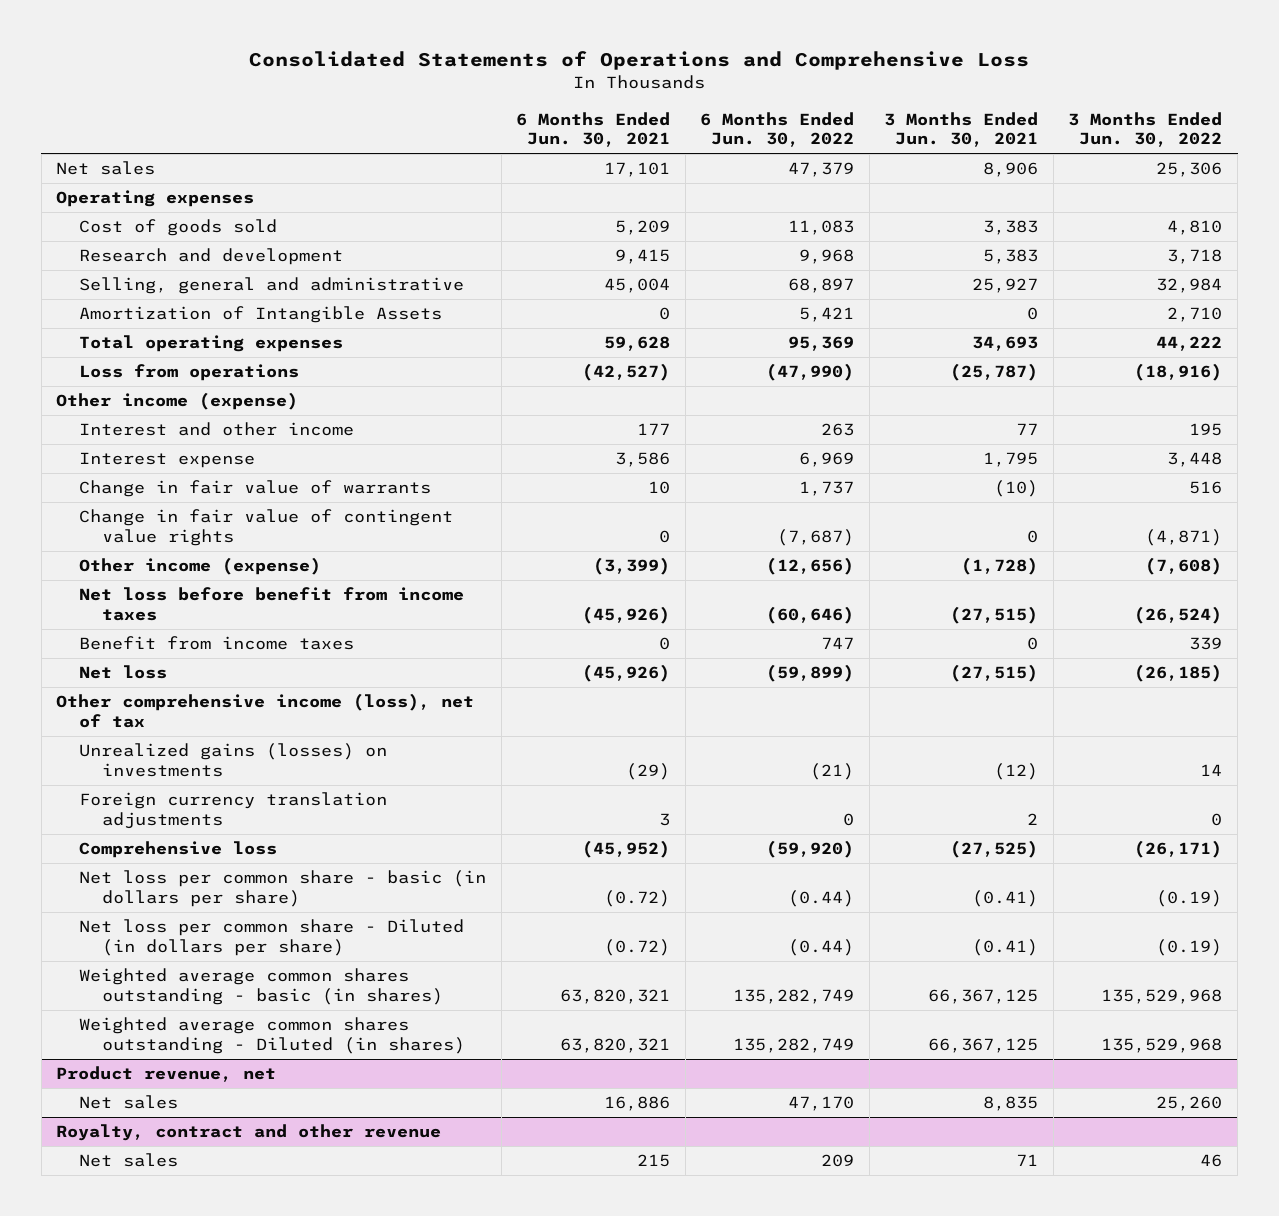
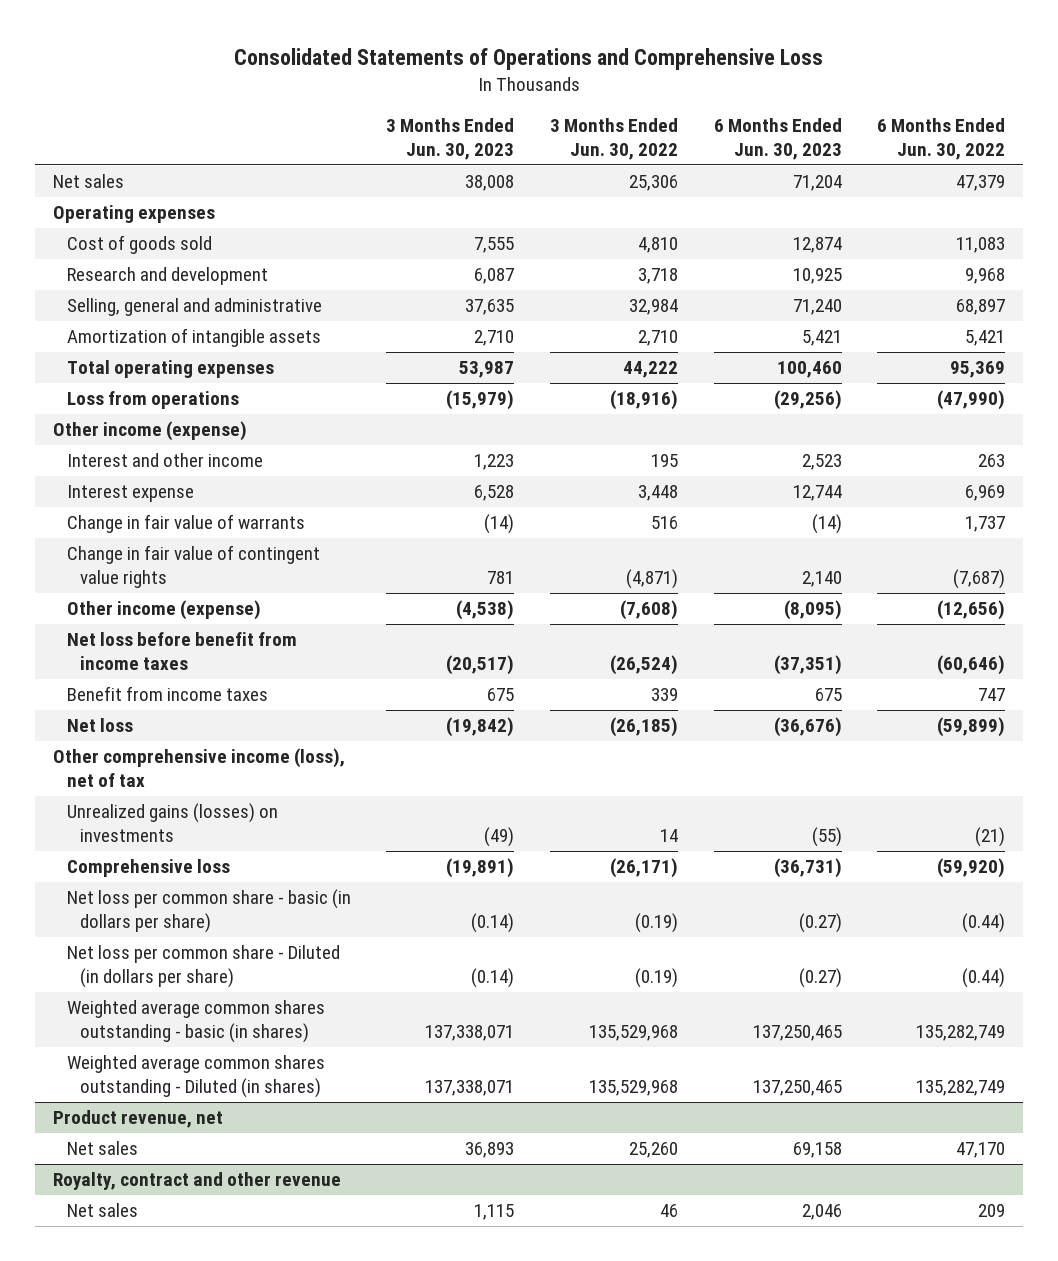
[516,112,671,148] 6 Months Ended Jun. 30, 2021 -> none
[884,112,1039,148] 3 Months Ended Jun. 30, 2021 -> none
none -> [386,117,515,161] 3 Months Ended Jun. 30, 2023
none -> [713,117,842,161] 6 Months Ended Jun. 30, 2023
[78,306,442,324] Amortization of Intangible Assets -> [66,328,321,348] Amortization of intangible assets
[78,792,387,829] Foreign currency translation adjustments -> none

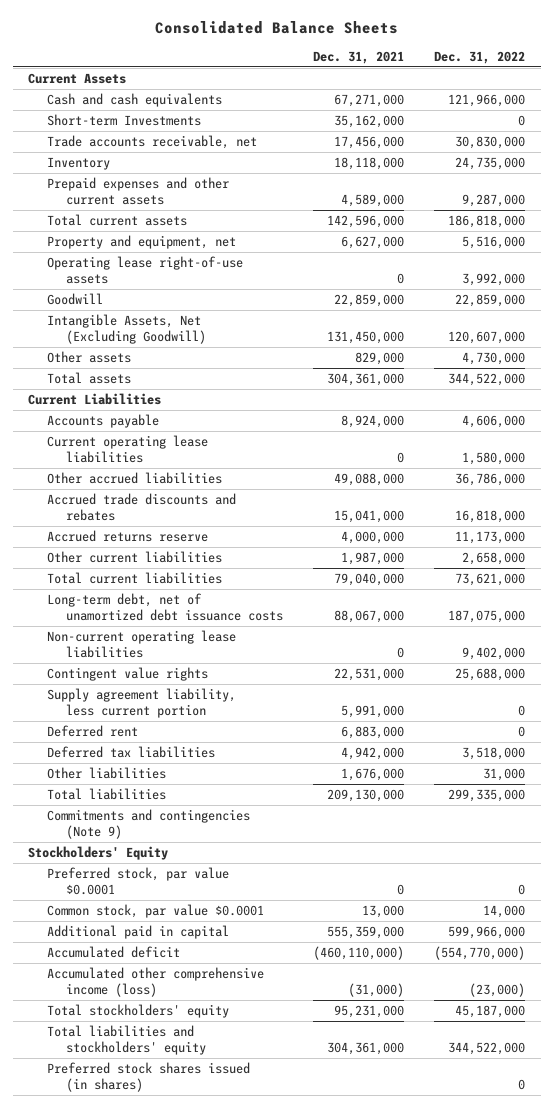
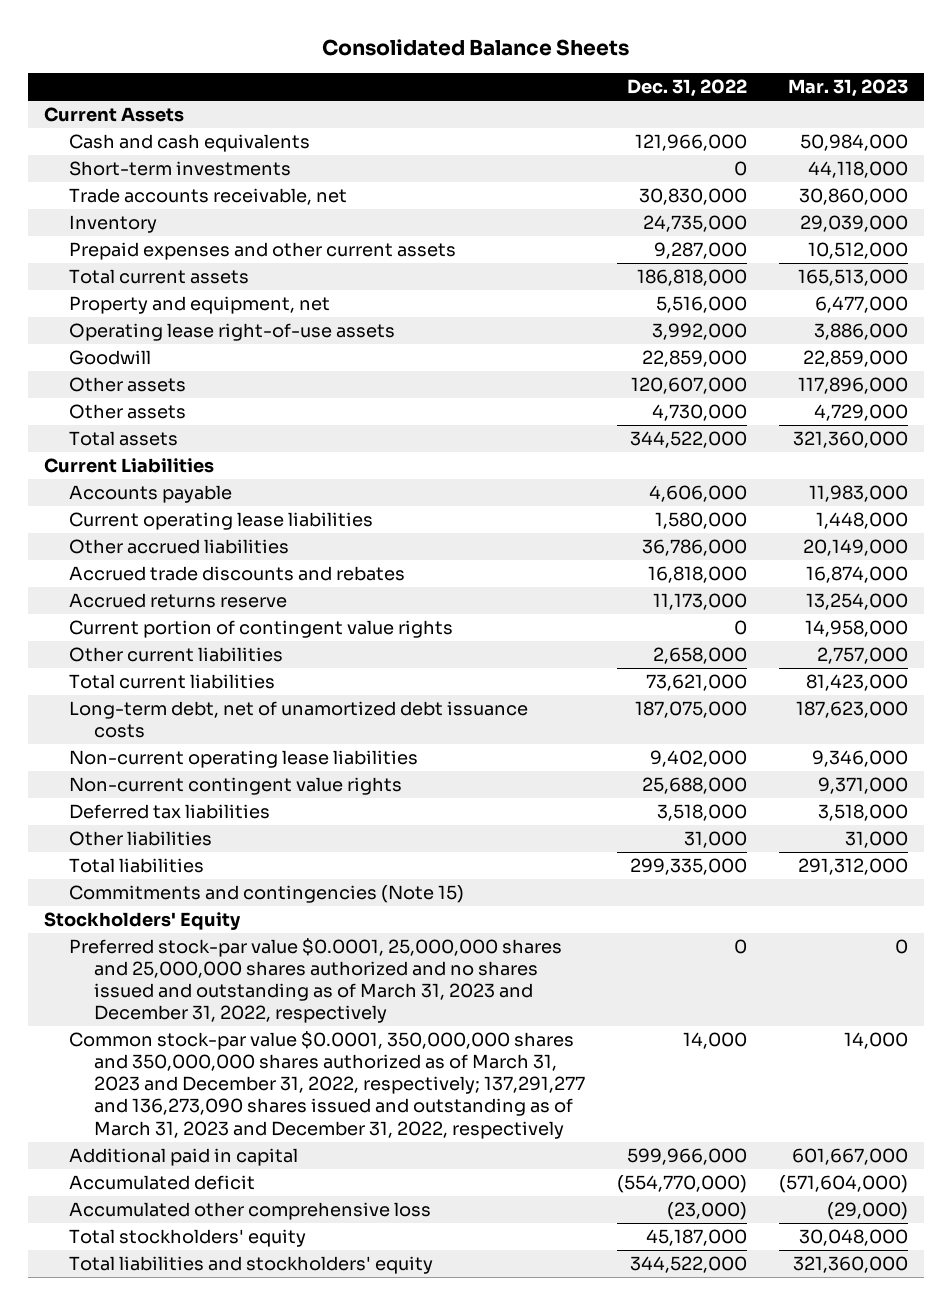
[313,51,405,65] Dec. 31, 2021 -> none
none -> [787,79,908,98] Mar. 31, 2023
[47,113,202,126] Short-term Investments -> [68,160,291,176] Short-term investments
[47,313,207,345] Intangible Assets, Net (Excluding Goodwill) -> [68,376,186,392] Other assets
none -> [68,619,453,638] Current portion of contingent value rights
[47,687,237,719] Supply agreement liability, less current portion -> none
[47,724,139,737] Deferred rent -> none
[47,666,209,681] Contingent value rights -> [68,776,402,795] Non-current contingent value rights
[47,808,251,840] Commitments and contingencies (Note 9) -> [68,884,464,903] Commitments and contingencies (Note 15)
[47,866,230,896] Preferred stock, par value $0.0001 -> [68,937,562,1024] Preferred stock-par value $0.0001, 25,000,000 shares and 25,000,000 shares authorized and no shares issued and outstanding as of March 31, 2023 and December 31, 2022, respectively
[47,903,265,918] Common stock, par value $0.0001 -> [68,1030,585,1139] Common stock-par value $0.0001, 350,000,000 shares and 350,000,000 shares authorized as of March 31, 2023 and December 31, 2022, respectively; 137,291,277 and 136,273,090 shares issued and outstanding as of March 31, 2023 and December 31, 2022, respectively
[47,966,265,998] Accumulated other comprehensive income (loss) -> [68,1201,431,1220] Accumulated other comprehensive loss
[47,1061,251,1093] Preferred stock shares issued (in shares) -> none

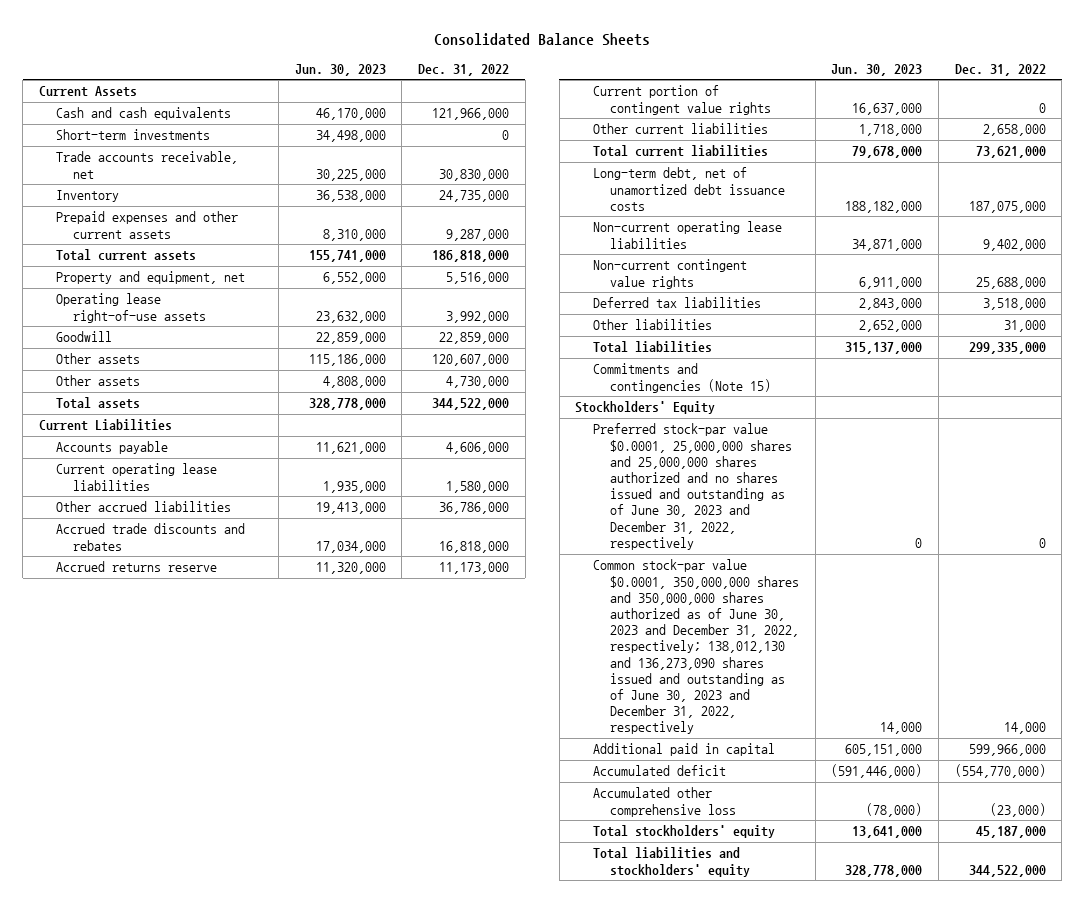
[787,79,908,98] Mar. 31, 2023 -> none
none -> [294,63,386,76] Jun. 30, 2023
[68,937,562,1024] Preferred stock-par value $0.0001, 25,000,000 shares and 25,000,000 shares authorized and no shares issued and outstanding as of March 31, 2023 and December 31, 2022, respectively -> [592,423,792,550] Preferred stock-par value $0.0001, 25,000,000 shares and 25,000,000 shares authorized and no shares issued and outstanding as of June 30, 2023 and December 31, 2022, respectively
[68,1030,585,1139] Common stock-par value $0.0001, 350,000,000 shares and 350,000,000 shares authorized as of March 31, 2023 and December 31, 2022, respectively; 137,291,277 and 136,273,090 shares issued and outstanding as of March 31, 2023 and December 31, 2022, respectively -> [592,559,799,735] Common stock-par value $0.0001, 350,000,000 shares and 350,000,000 shares authorized as of June 30, 2023 and December 31, 2022, respectively; 138,012,130 and 136,273,090 shares issued and outstanding as of June 30, 2023 and December 31, 2022, respectively

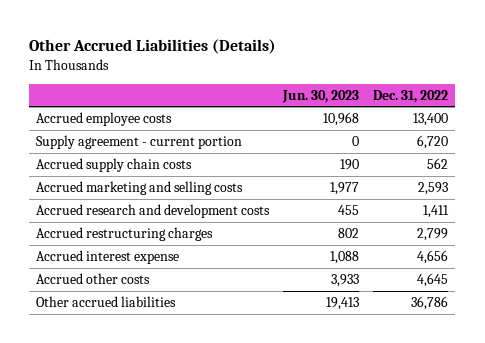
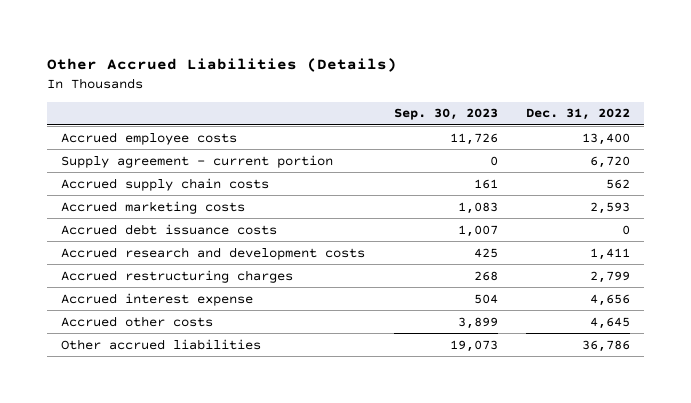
[282,89,360,103] Jun. 30, 2023 -> none
none -> [393,108,498,121] Sep. 30, 2023
[36,181,244,196] Accrued marketing and selling costs -> [61,200,246,214] Accrued marketing costs
none -> [61,223,278,235] Accrued debt issuance costs

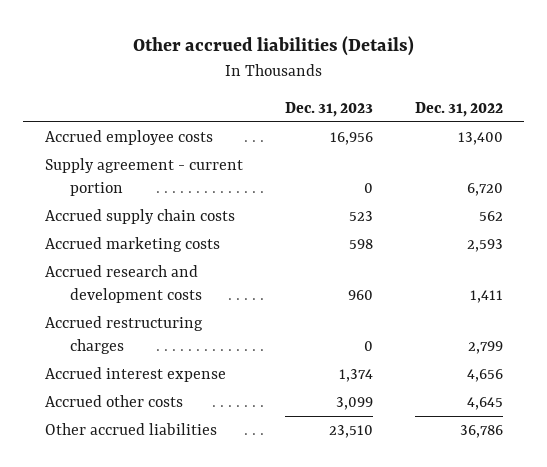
[47,57,398,72] Other Accrued Liabilities (Details) -> [132,36,414,57] Other accrued liabilities (Details)
[393,108,498,121] Sep. 30, 2023 -> none
none -> [284,101,373,117] Dec. 31, 2023
[61,223,278,235] Accrued debt issuance costs -> none

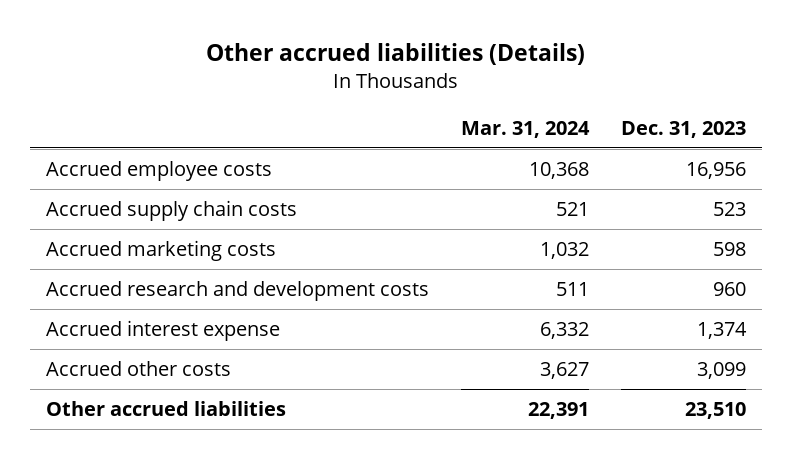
[414,101,503,117] Dec. 31, 2022 -> none
none -> [461,120,591,138] Mar. 31, 2024
[44,158,243,197] Supply agreement - current portion -> none
[44,316,203,355] Accrued restructuring charges -> none

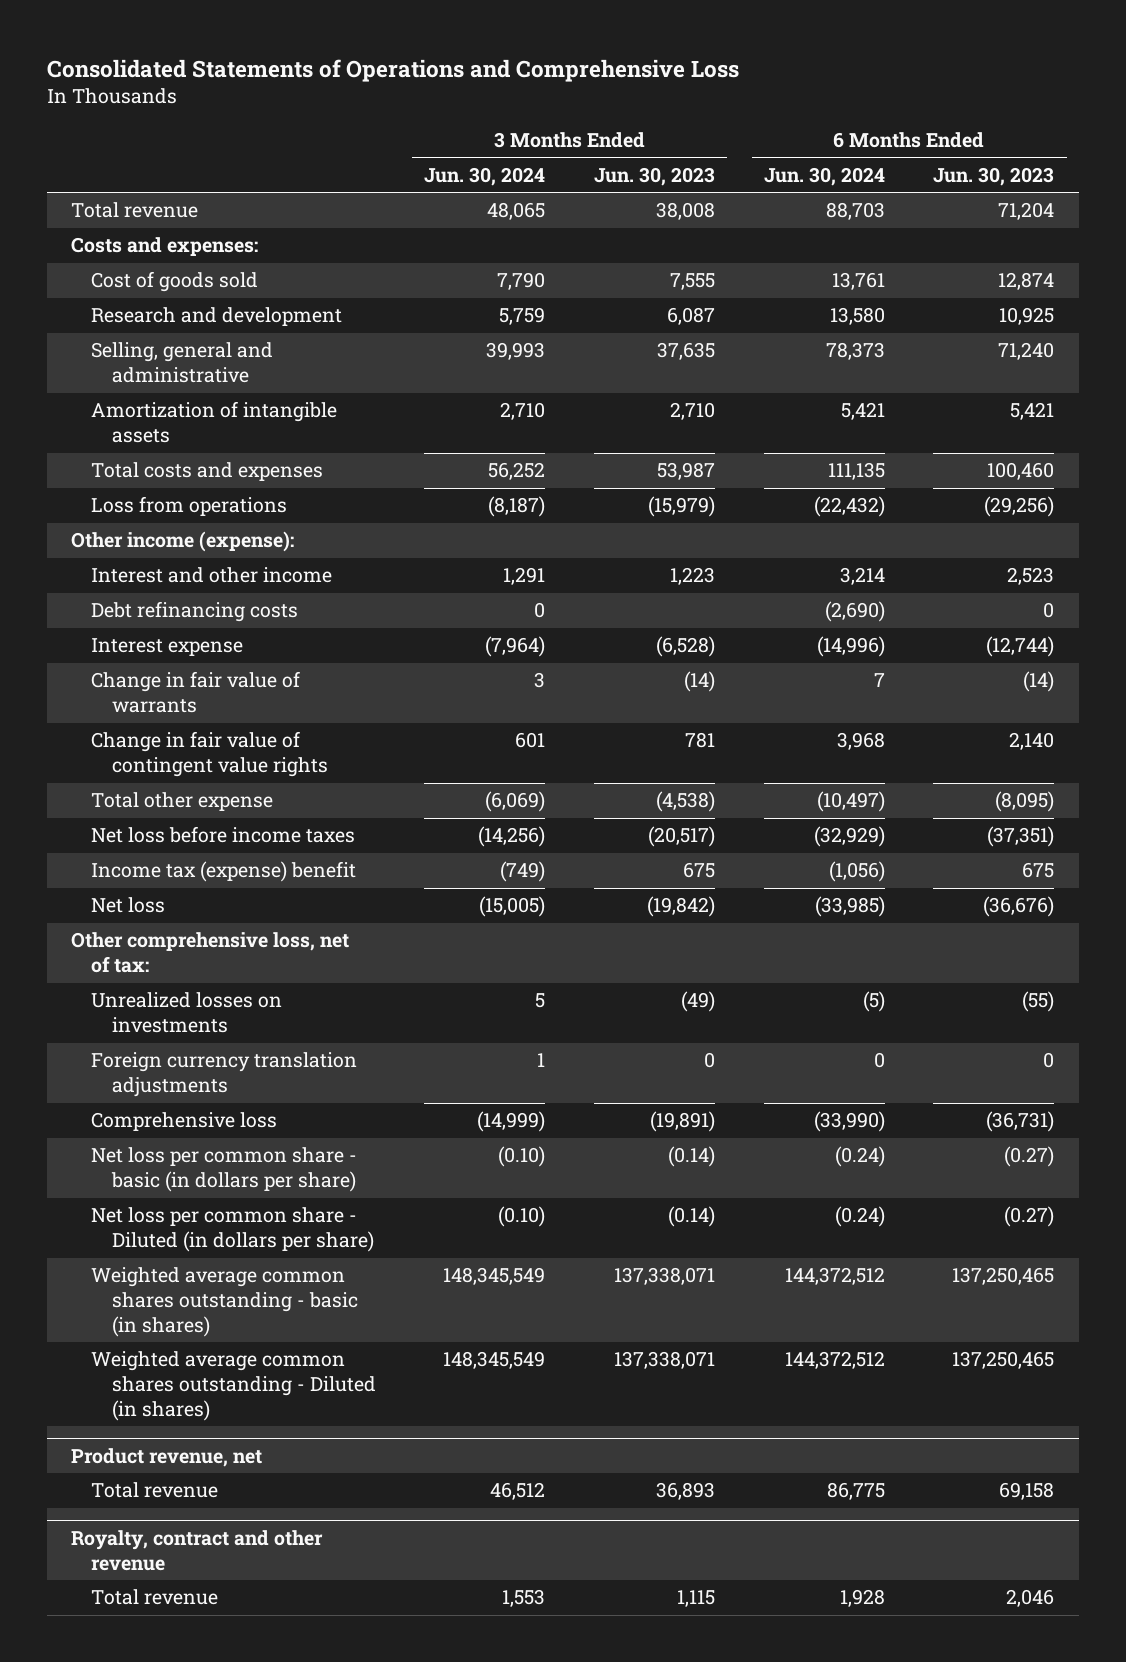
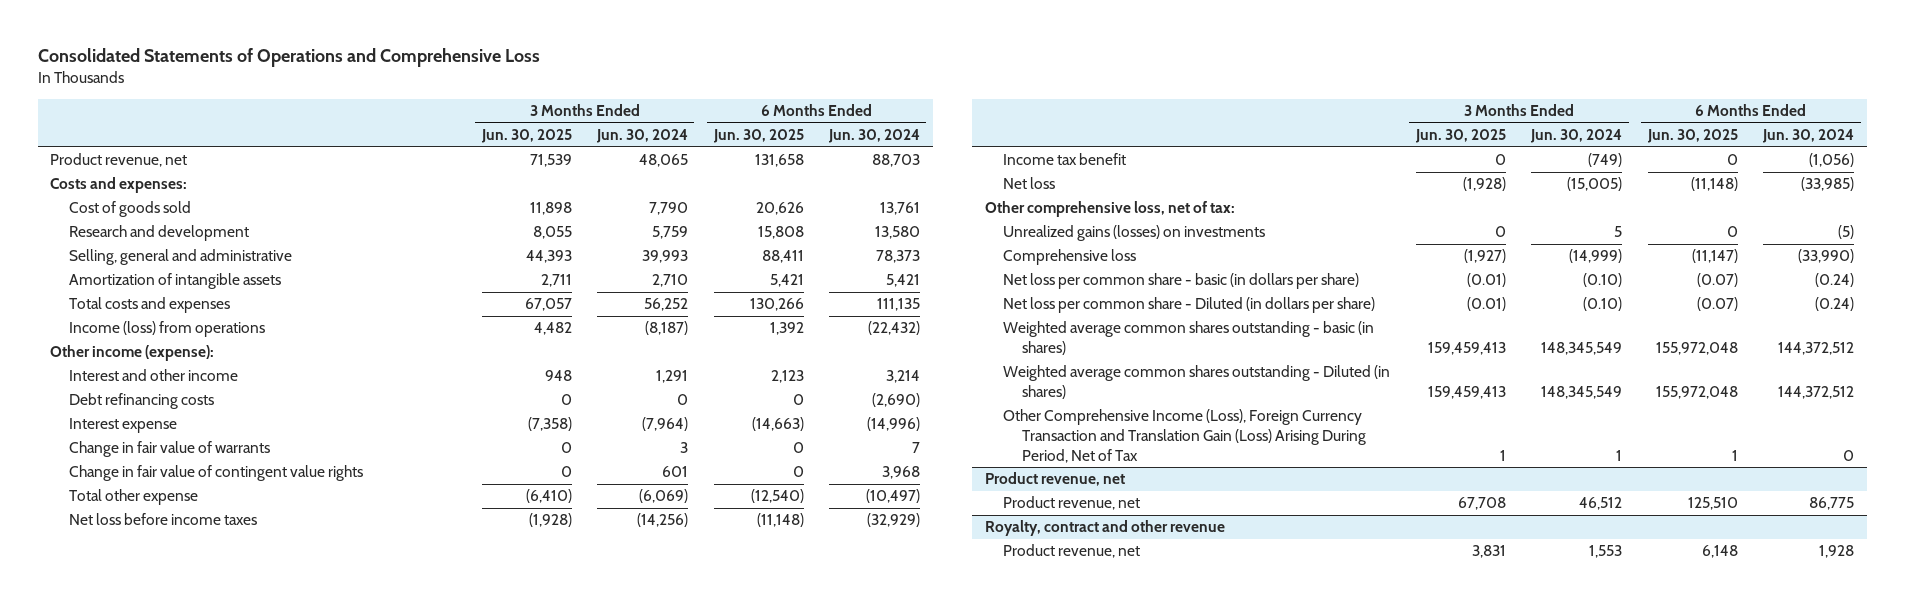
[593,166,715,186] Jun. 30, 2023 -> none
[933,166,1055,186] Jun. 30, 2023 -> none
none -> [480,129,572,144] Jun. 30, 2025
none -> [712,129,804,144] Jun. 30, 2025
[71,202,199,219] Total revenue -> [50,153,188,168] Product revenue, net
[91,496,288,517] Loss from operations -> [69,321,266,338] Income (loss) from operations
[91,861,357,883] Income tax (expense) benefit -> [1003,153,1127,166] Income tax benefit
[91,1052,358,1098] Foreign currency translation adjustments -> none
[91,992,283,1034] Unrealized losses on investments -> [1003,225,1266,242] Unrealized gains (losses) on investments
none -> [1003,409,1367,463] Other Comprehensive Income (Loss), Foreign Currency Transaction and Translation Gain (Loss) Arising During Period, Net of Tax
[91,1482,219,1499] Total revenue -> [1003,496,1141,511] Product revenue, net
[91,1589,219,1606] Total revenue -> [1003,544,1141,559] Product revenue, net

